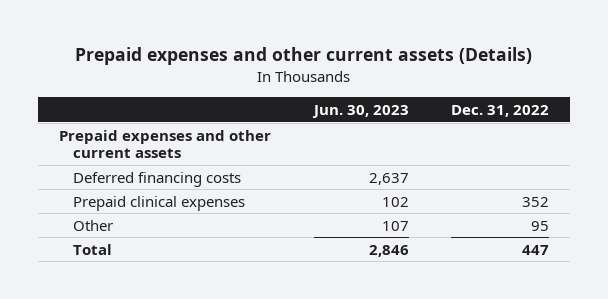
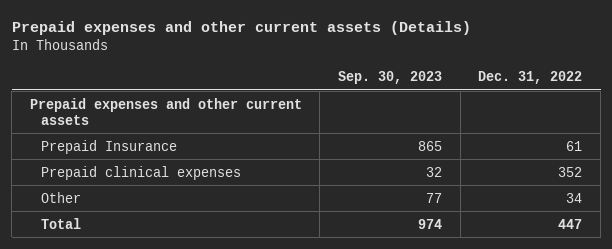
[311,104,409,118] Jun. 30, 2023 -> none
none -> [338,70,443,84] Sep. 30, 2023
[72,171,241,187] Deferred financing costs -> none
none -> [41,139,178,154] Prepaid Insurance
[531,220,550,231] 95 -> [566,192,583,203] 34

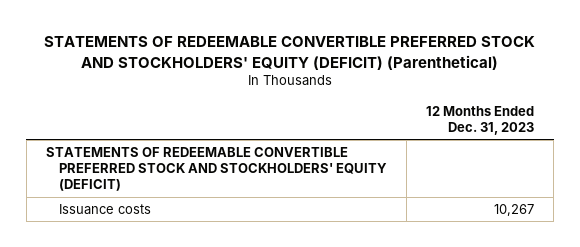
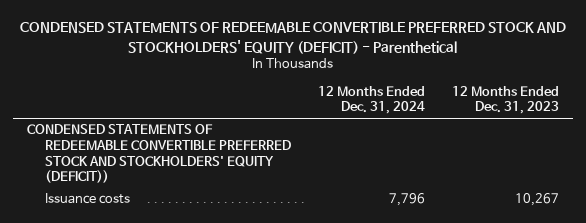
[44,35,536,70] STATEMENTS OF REDEEMABLE CONVERTIBLE PREFERRED STOCK AND STOCKHOLDERS' EQUITY (DEFICIT) (Parenthetical) -> [19,22,566,54] CONDENSED STATEMENTS OF REDEEMABLE CONVERTIBLE PREFERRED STOCK AND STOCKHOLDERS' EQUITY (DEFICIT) - Parenthetical
none -> [318,85,426,115] 12 Months Ended Dec. 31, 2024
[46,147,387,192] STATEMENTS OF REDEEMABLE CONVERTIBLE PREFERRED STOCK AND STOCKHOLDERS' EQUITY (DEFICIT) -> [26,124,292,184] CONDENSED STATEMENTS OF REDEEMABLE CONVERTIBLE PREFERRED STOCK AND STOCKHOLDERS' EQUITY (DEFICIT))

